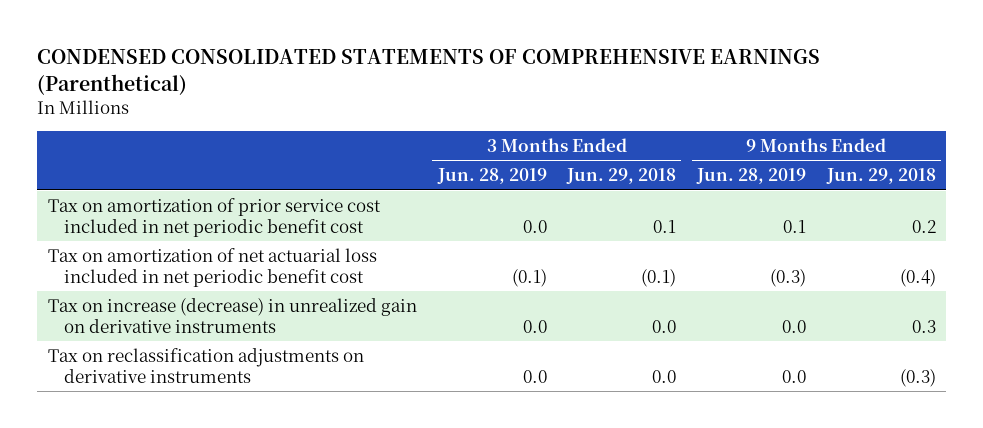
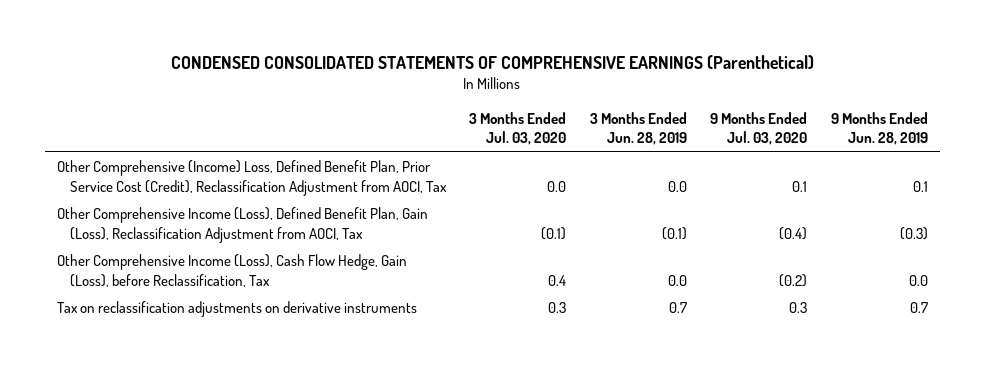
[566,168,677,185] Jun. 29, 2018 -> none
[825,168,936,185] Jun. 29, 2018 -> none
none -> [469,111,567,146] 3 Months Ended Jul. 03, 2020
none -> [710,111,808,146] 9 Months Ended Jul. 03, 2020
[47,197,381,237] Tax on amortization of prior service cost included in net periodic benefit cost -> [56,160,447,196] Other Comprehensive (Income) Loss, Defined Benefit Plan, Prior Service Cost (Credit), Reclassification Adjustment from AOCI, Tax
[47,247,377,287] Tax on amortization of net actuarial loss included in net periodic benefit cost -> [56,207,428,243] Other Comprehensive Income (Loss), Defined Benefit Plan, Gain (Loss), Reclassification Adjustment from AOCI, Tax
[47,297,417,333] Tax on increase (decrease) in unrealized gain on derivative instruments -> [56,254,407,287] Other Comprehensive Income (Loss), Cash Flow Hedge, Gain (Loss), before Reclassification, Tax
[522,369,547,383] 0.0 -> [668,302,687,314] 0.7
[781,369,806,383] 0.0 -> [909,302,928,314] 0.7

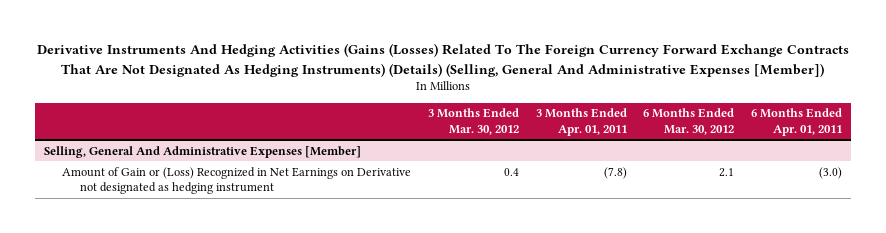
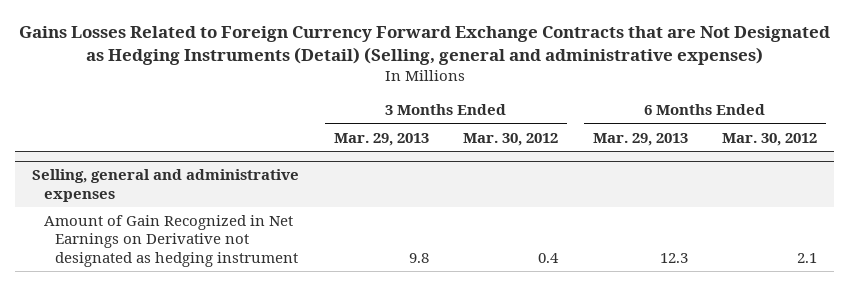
[37,43,850,77] Derivative Instruments And Hedging Activities (Gains (Losses) Related To The Foreign Currency Forward Exchange Contracts That Are Not Designated As Hedging Instruments) (Details) (Selling, General And Administrative Expenses [Member]) -> [18,26,830,66] Gains Losses Related to Foreign Currency Forward Exchange Contracts that are Not Designated as Hedging Instruments (Detail) (Selling, general and administrative expenses)
[535,108,627,136] 3 Months Ended Apr. 01, 2011 -> none
[751,108,843,136] 6 Months Ended Apr. 01, 2011 -> none
none -> [333,132,429,146] Mar. 29, 2013
none -> [592,132,688,146] Mar. 29, 2013
[43,145,361,158] Selling, General And Administrative Expenses [Member] -> [32,169,300,202] Selling, general and administrative expenses
[61,166,411,195] Amount of Gain or (Loss) Recognized in Net Earnings on Derivative not designated as hedging instrument -> [43,215,299,267] Amount of Gain Recognized in Net Earnings on Derivative not designated as hedging instrument

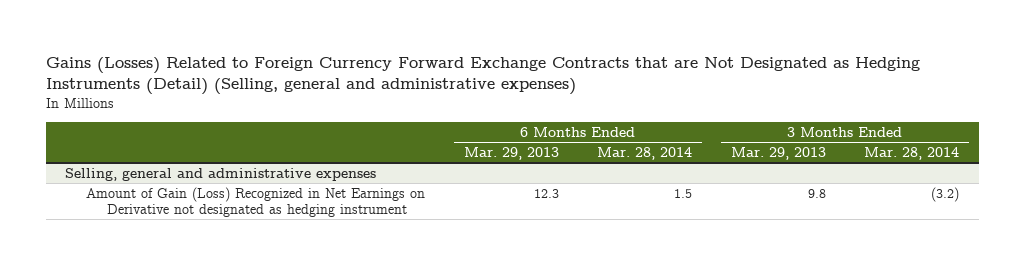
[18,26,830,66] Gains Losses Related to Foreign Currency Forward Exchange Contracts that are Not Designated as Hedging Instruments (Detail) (Selling, general and administrative expenses) -> [45,56,920,96] Gains (Losses) Related to Foreign Currency Forward Exchange Contracts that are Not Designated as Hedging Instruments (Detail) (Selling, general and administrative expenses)
[463,132,559,146] Mar. 30, 2012 -> none
[721,132,817,146] Mar. 30, 2012 -> none
none -> [597,146,693,160] Mar. 28, 2014
none -> [864,146,960,160] Mar. 28, 2014
[43,215,299,267] Amount of Gain Recognized in Net Earnings on Derivative not designated as hedging instrument -> [86,186,426,217] Amount of Gain (Loss) Recognized in Net Earnings on Derivative not designated as hedging instrument

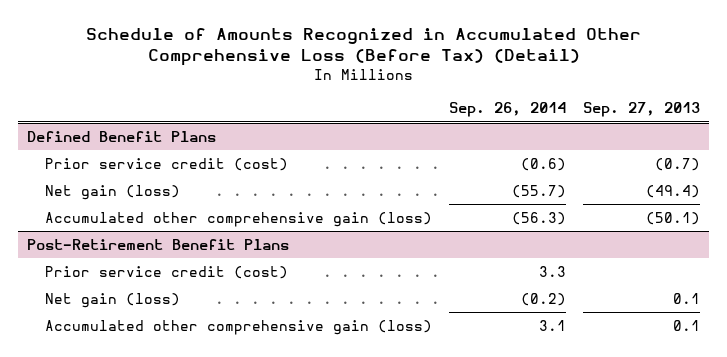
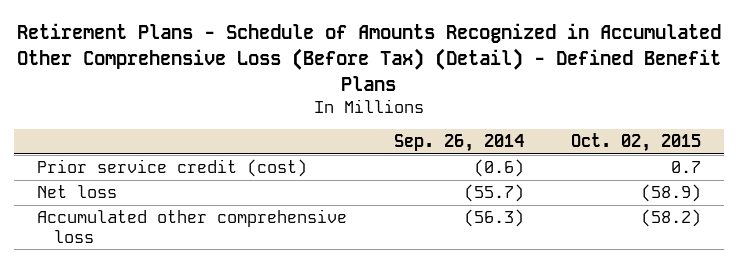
[85,27,641,67] Schedule of Amounts Recognized in Accumulated Other Comprehensive Loss (Before Tax) (Detail) -> [16,23,721,91] Retirement Plans - Schedule of Amounts Recognized in Accumulated Other Comprehensive Loss (Before Tax) (Detail) - Defined Benefit Plans
[583,102,701,118] Sep. 27, 2013 -> none
none -> [570,133,701,153] Oct. 02, 2015
[26,131,216,143] Defined Benefit Plans -> none
[26,239,289,251] Post-Retirement Benefit Plans -> none
[44,266,288,280] Prior service credit (cost) -> none
[44,293,180,309] Net gain (loss) -> none
[44,320,432,336] Accumulated other comprehensive gain (loss) -> none
[44,185,180,201] Net gain (loss) -> [37,185,118,199] Net loss
[44,212,432,228] Accumulated other comprehensive gain (loss) -> [37,209,348,243] Accumulated other comprehensive loss

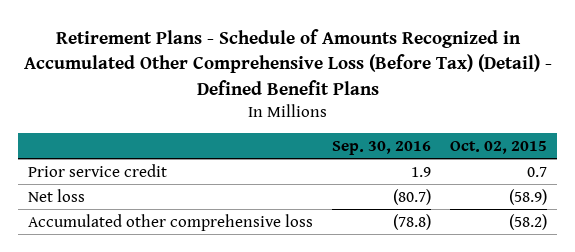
[393,134,524,153] Sep. 26, 2014 -> none
none -> [332,140,432,155] Sep. 30, 2016
[37,159,308,178] Prior service credit (cost) -> [27,163,167,177] Prior service credit

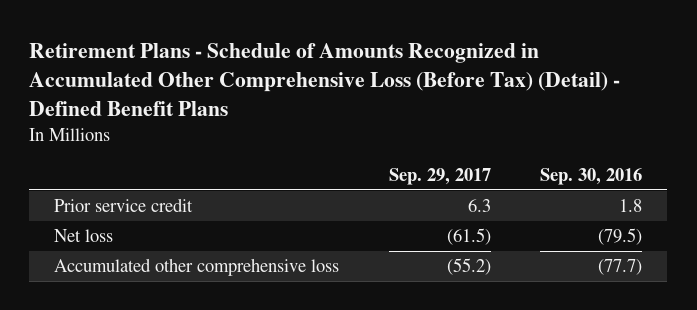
[450,140,548,154] Oct. 02, 2015 -> none
none -> [388,167,491,185] Sep. 29, 2017
[411,166,432,177] 1.9 -> [619,199,643,213] 1.8
[393,188,432,205] (80.7) -> [598,228,643,246] (79.5)
[393,213,432,230] (78.8) -> [598,259,643,276] (77.7)

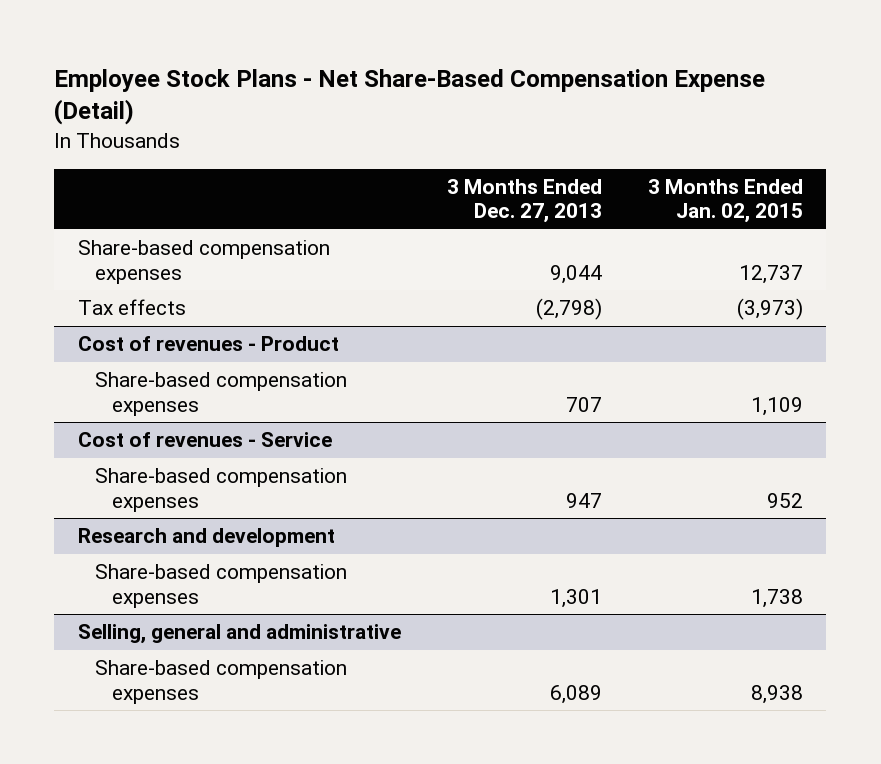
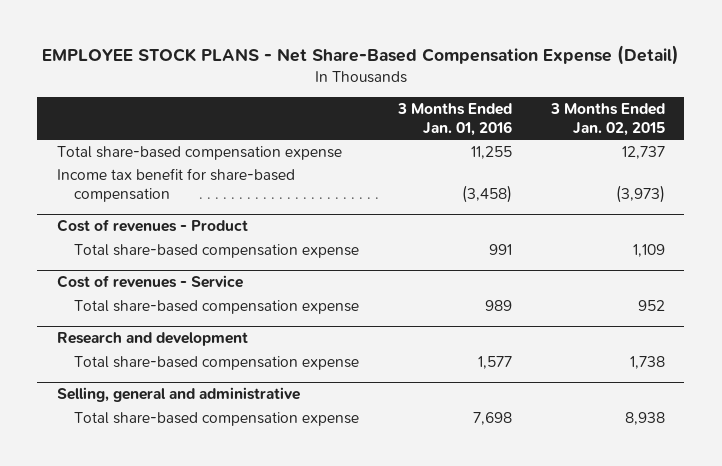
[54,68,766,126] Employee Stock Plans - Net Share-Based Compensation Expense (Detail) -> [41,45,679,66] EMPLOYEE STOCK PLANS - Net Share-Based Compensation Expense (Detail)
[446,178,602,224] 3 Months Ended Dec. 27, 2013 -> none
none -> [397,102,513,136] 3 Months Ended Jan. 01, 2016
[77,240,330,284] Share-based compensation expenses -> [56,145,342,160] Total share-based compensation expense
[77,299,186,316] Tax effects -> [56,167,295,202] Income tax benefit for share-based compensation
[94,372,347,416] Share-based compensation expenses -> [74,243,360,258] Total share-based compensation expense
[94,468,347,512] Share-based compensation expenses -> [74,299,360,314] Total share-based compensation expense
[94,564,347,608] Share-based compensation expenses -> [74,355,360,370] Total share-based compensation expense
[94,660,347,704] Share-based compensation expenses -> [74,411,360,426] Total share-based compensation expense

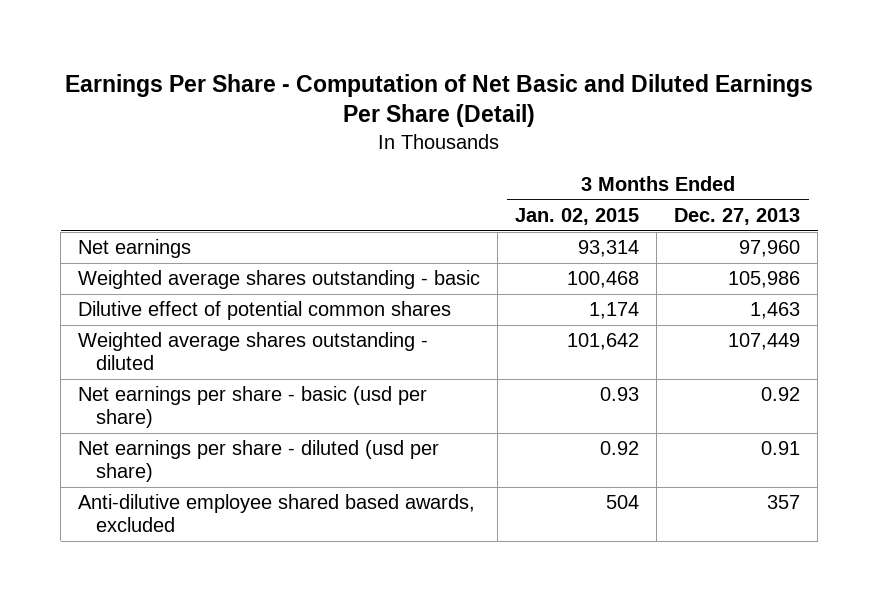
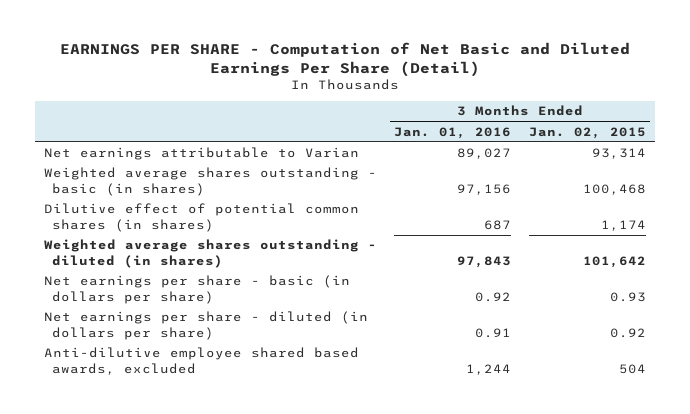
[65,73,814,128] Earnings Per Share - Computation of Net Basic and Diluted Earnings Per Share (Detail) -> [59,41,630,77] EARNINGS PER SHARE - Computation of Net Basic and Diluted Earnings Per Share (Detail)
[674,208,801,226] Dec. 27, 2013 -> none
none -> [394,126,512,139] Jan. 01, 2016
[78,239,192,259] Net earnings -> [43,147,359,161] Net earnings attributable to Varian
[78,270,481,290] Weighted average shares outstanding - basic -> [43,167,377,196] Weighted average shares outstanding - basic (in shares)
[78,301,452,321] Dilutive effect of potential common shares -> [43,203,359,232] Dilutive effect of potential common shares (in shares)
[78,332,429,371] Weighted average shares outstanding - diluted -> [43,239,377,268] Weighted average shares outstanding - diluted (in shares)
[78,386,428,429] Net earnings per share - basic (usd per share) -> [43,275,350,304] Net earnings per share - basic (in dollars per share)
[78,440,440,483] Net earnings per share - diluted (usd per share) -> [43,311,368,340] Net earnings per share - diluted (in dollars per share)

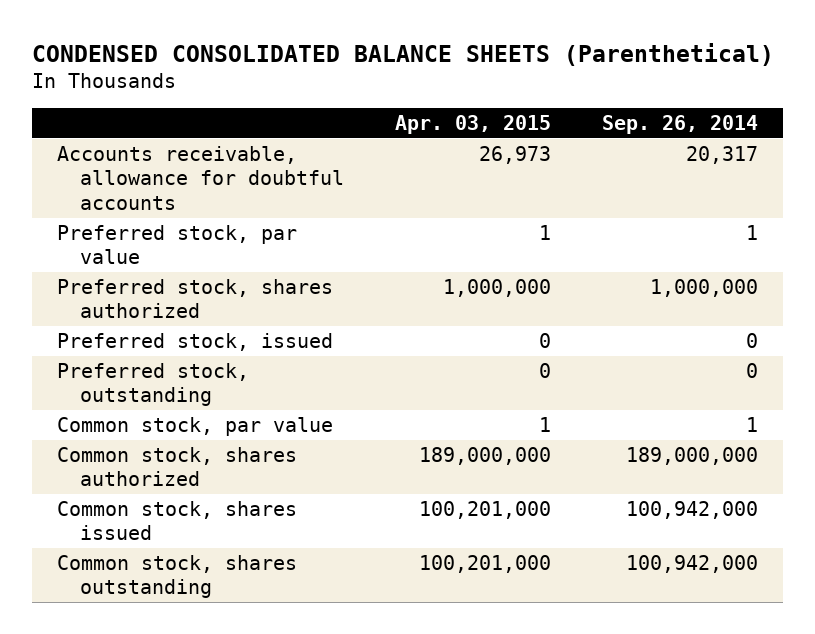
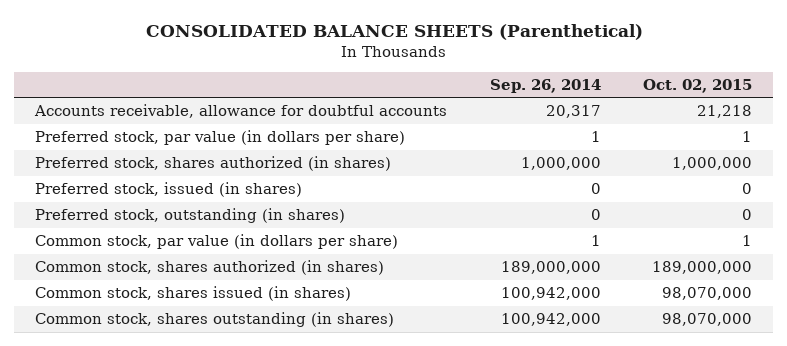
[31,42,774,66] CONDENSED CONSOLIDATED BALANCE SHEETS (Parenthetical) -> [145,24,643,41] CONSOLIDATED BALANCE SHEETS (Parenthetical)
[394,114,551,134] Apr. 03, 2015 -> none
none -> [642,78,752,93] Oct. 02, 2015
[57,225,298,265] Preferred stock, par value -> [35,130,406,146] Preferred stock, par value (in dollars per share)
[57,279,334,319] Preferred stock, shares authorized -> [35,156,392,172] Preferred stock, shares authorized (in shares)
[57,333,334,352] Preferred stock, issued -> [35,182,303,198] Preferred stock, issued (in shares)
[57,363,250,407] Preferred stock, outstanding -> [35,208,346,224] Preferred stock, outstanding (in shares)
[57,417,334,437] Common stock, par value -> [35,234,399,250] Common stock, par value (in dollars per share)
[57,447,298,487] Common stock, shares authorized -> [35,260,385,276] Common stock, shares authorized (in shares)
[57,501,298,541] Common stock, shares issued -> [35,286,352,302] Common stock, shares issued (in shares)
[57,555,298,599] Common stock, shares outstanding -> [35,312,395,328] Common stock, shares outstanding (in shares)

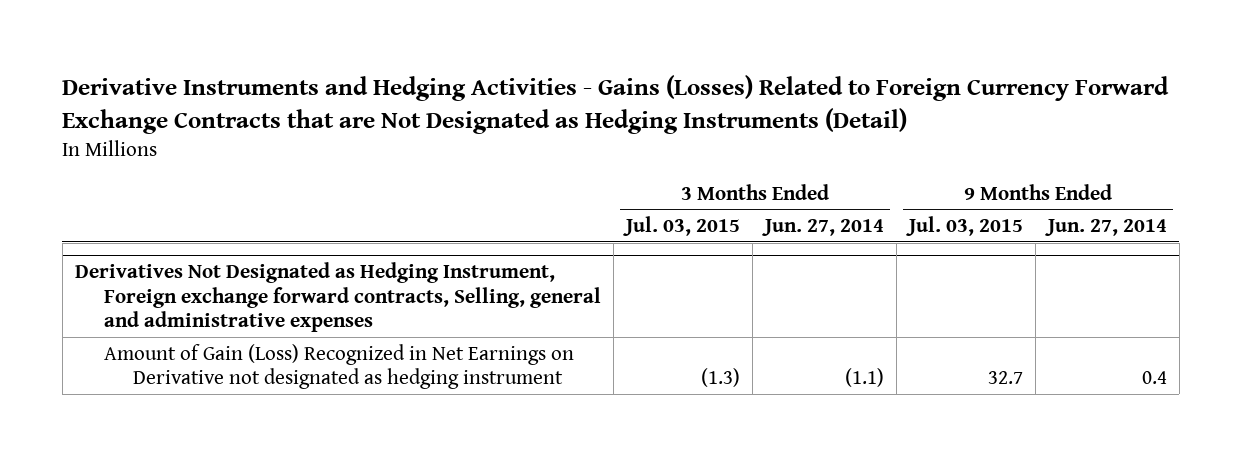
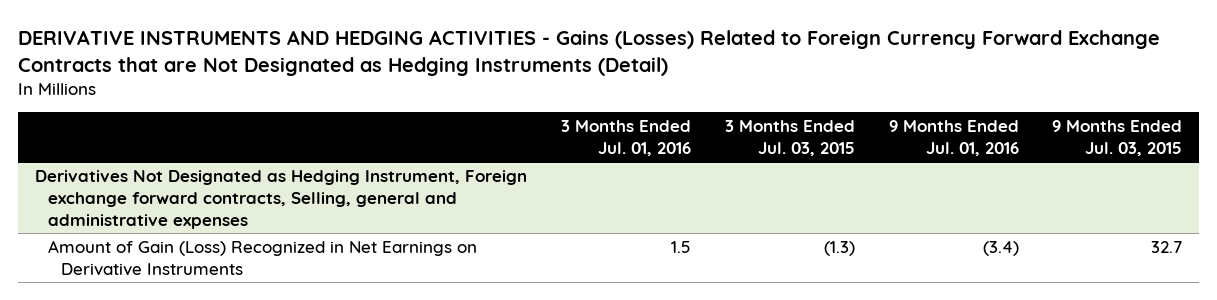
[62,74,1170,134] Derivative Instruments and Hedging Activities - Gains (Losses) Related to Foreign Currency Forward Exchange Contracts that are Not Designated as Hedging Instruments (Detail) -> [18,30,1161,76] DERIVATIVE INSTRUMENTS AND HEDGING ACTIVITIES - Gains (Losses) Related to Foreign Currency Forward Exchange Contracts that are Not Designated as Hedging Instruments (Detail)
[761,219,884,237] Jun. 27, 2014 -> none
[1044,219,1167,237] Jun. 27, 2014 -> none
none -> [560,119,691,156] 3 Months Ended Jul. 01, 2016
none -> [888,119,1019,156] 9 Months Ended Jul. 01, 2016
[103,343,574,390] Amount of Gain (Loss) Recognized in Net Earnings on Derivative not designated as hedging instrument -> [48,239,478,276] Amount of Gain (Loss) Recognized in Net Earnings on Derivative Instruments

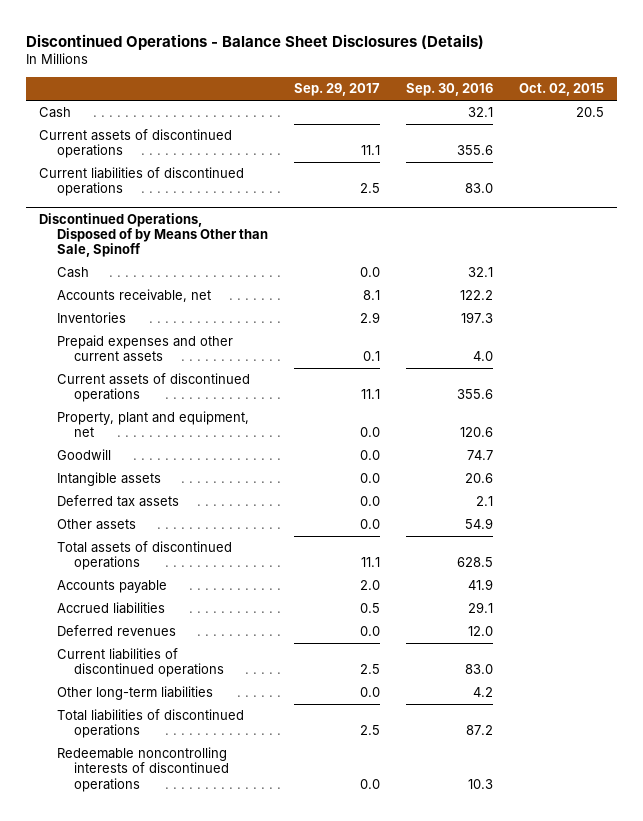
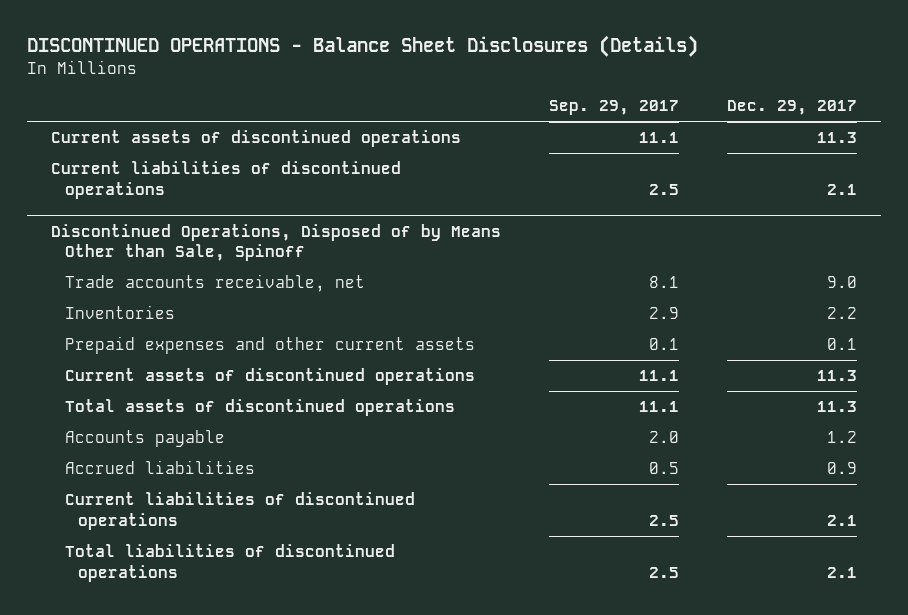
[26,33,485,50] Discontinued Operations - Balance Sheet Disclosures (Details) -> [26,34,698,57] DISCONTINUED OPERATIONS - Balance Sheet Disclosures (Details)
[405,83,493,97] Sep. 30, 2016 -> none
[518,83,604,97] Oct. 02, 2015 -> none
none -> [726,100,857,116] Dec. 29, 2017
[39,107,72,119] Cash -> none
[56,267,89,279] Cash -> none
[56,289,211,303] Accounts receivable, net -> [64,274,365,293] Trade accounts receivable, net
[56,411,249,438] Property, plant and equipment, net -> none
[56,449,111,461] Goodwill -> none
[56,472,161,487] Intangible assets -> none
[56,495,179,508] Deferred tax assets -> none
[56,519,136,531] Other assets -> none
[56,625,176,637] Deferred revenues -> none
[56,686,213,701] Other long-term liabilities -> none
[56,747,229,792] Redeemable noncontrolling interests of discontinued operations -> none

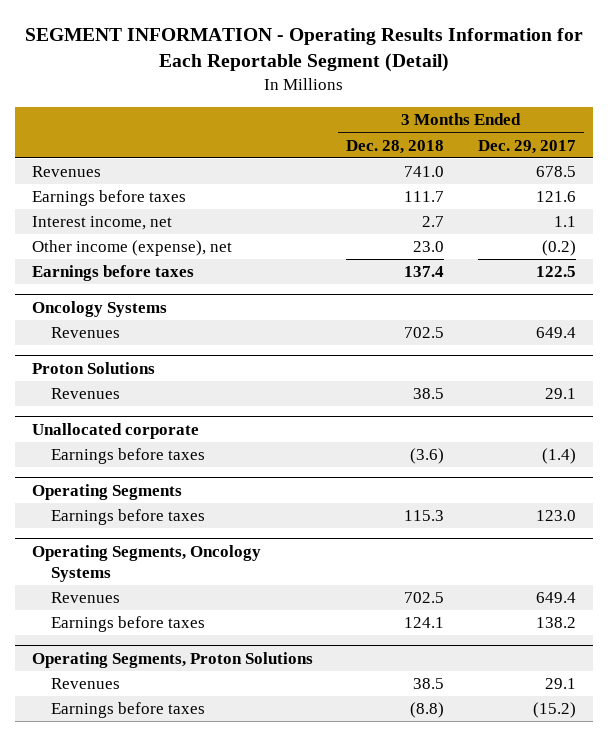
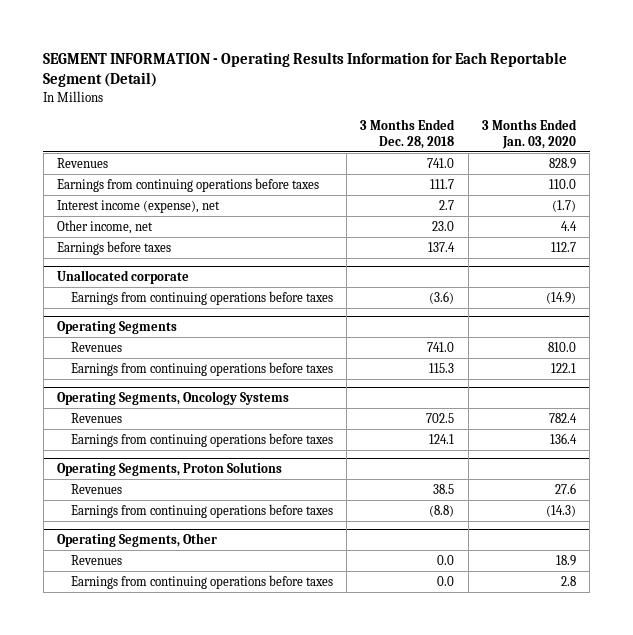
[478,139,577,154] Dec. 29, 2017 -> none
none -> [481,118,577,150] 3 Months Ended Jan. 03, 2020
[31,190,186,207] Earnings before taxes -> [57,177,320,192] Earnings from continuing operations before taxes
[31,216,172,231] Interest income, net -> [57,199,221,213] Interest income (expense), net
[31,240,232,257] Other income (expense), net -> [57,219,154,234] Other income, net
[31,300,167,317] Oncology Systems -> none
[51,327,121,339] Revenues -> none
[31,361,155,374] Proton Solutions -> none
[51,388,121,400] Revenues -> none
[51,448,206,465] Earnings before taxes -> [70,290,333,305] Earnings from continuing operations before taxes
none -> [70,341,122,352] Revenues
[51,509,206,526] Earnings before taxes -> [70,361,333,376] Earnings from continuing operations before taxes
[51,616,206,633] Earnings before taxes -> [70,432,333,447] Earnings from continuing operations before taxes
[51,702,206,719] Earnings before taxes -> [70,503,333,518] Earnings from continuing operations before taxes
none -> [57,532,218,547] Operating Segments, Other
none -> [70,554,122,565] Revenues
none -> [70,574,333,589] Earnings from continuing operations before taxes

